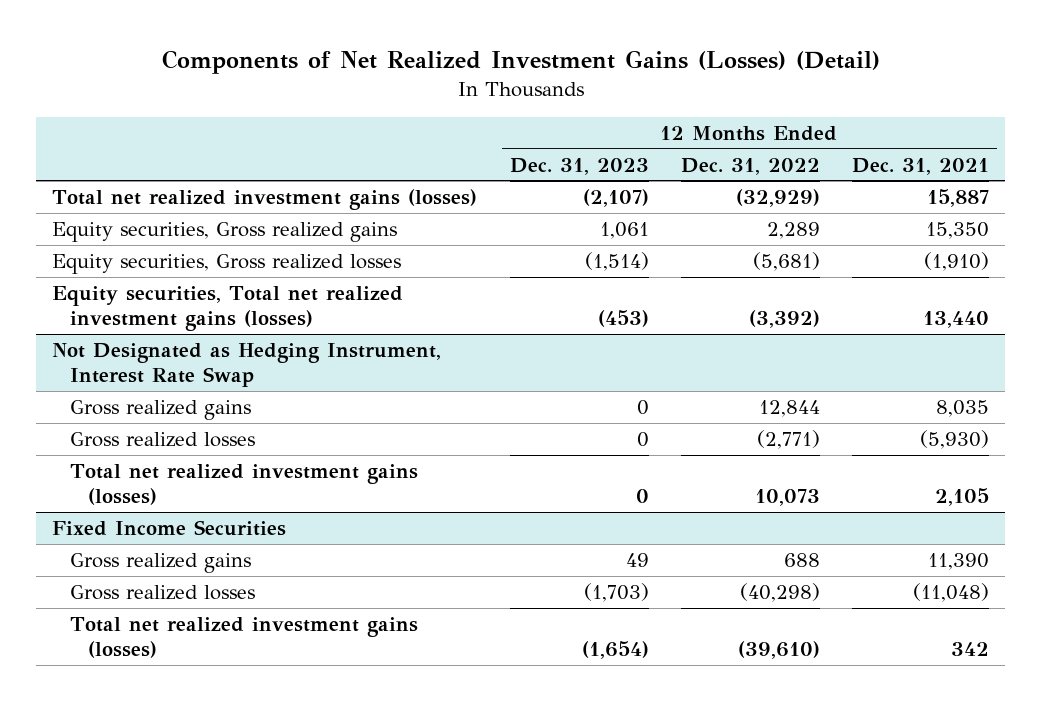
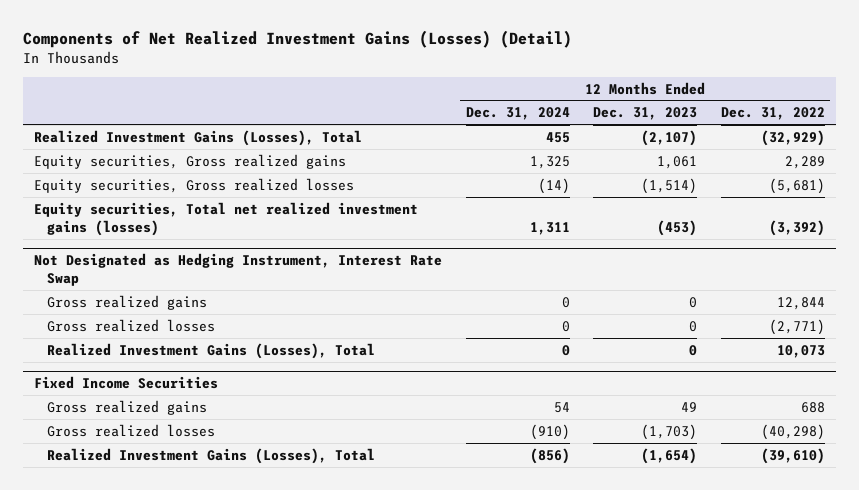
[851,157,989,175] Dec. 31, 2021 -> none
none -> [465,107,570,121] Dec. 31, 2024
[52,188,478,210] Total net realized investment gains (losses) -> [34,129,363,146] Realized Investment Gains (Losses), Total
[70,463,419,506] Total net realized investment gains (losses) -> [46,342,375,359] Realized Investment Gains (Losses), Total
[70,616,419,659] Total net realized investment gains (losses) -> [46,447,375,464] Realized Investment Gains (Losses), Total

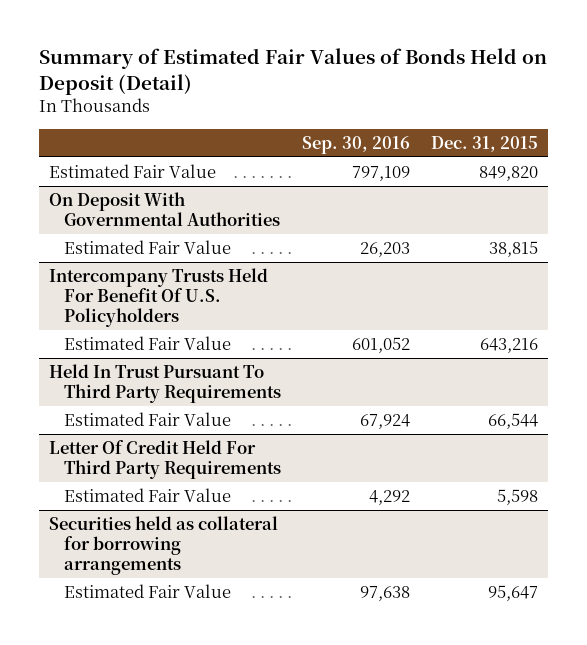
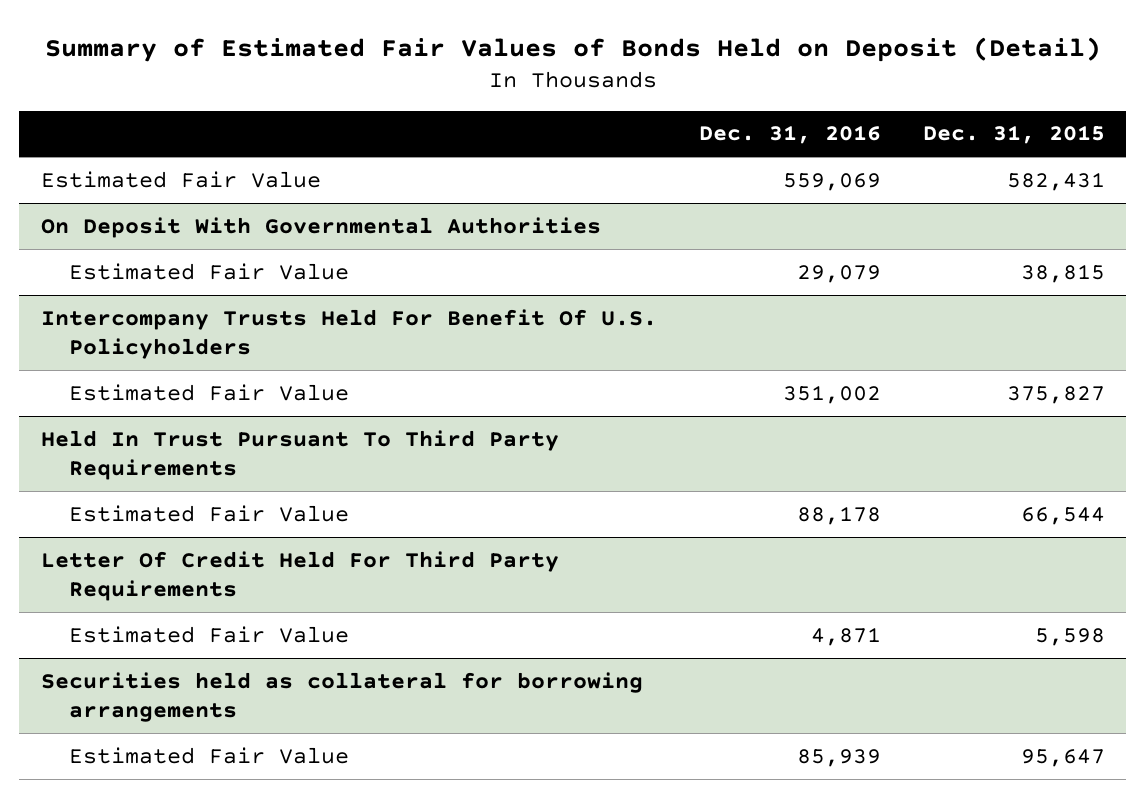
[302,135,411,154] Sep. 30, 2016 -> none
none -> [698,125,881,145] Dec. 31, 2016
[478,165,538,181] 849,820 -> [1007,171,1106,191] 582,431
[479,337,538,353] 643,216 -> [1007,385,1106,404] 375,827

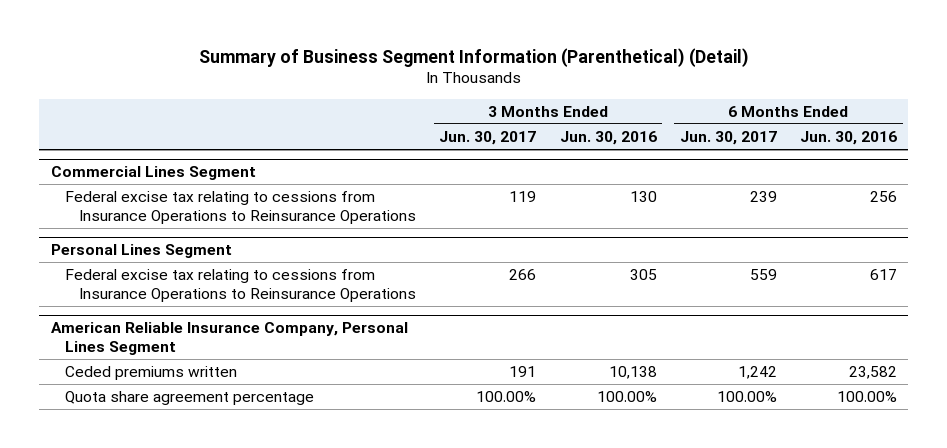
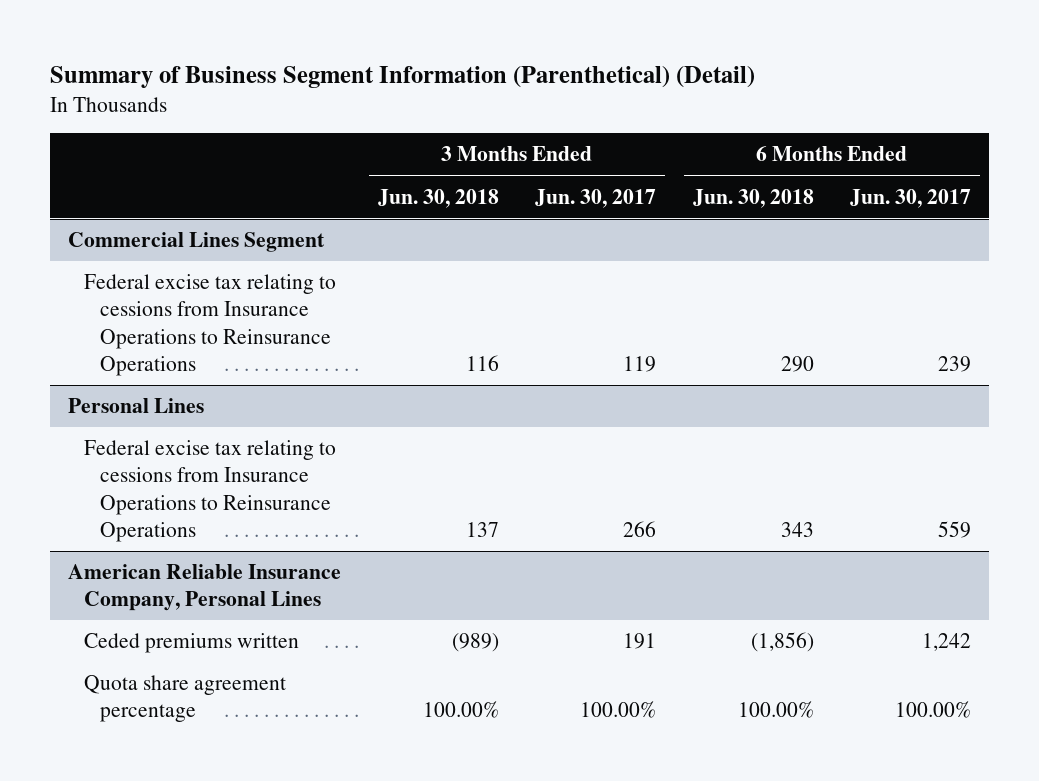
[559,130,657,145] Jun. 30, 2016 -> none
[799,130,897,145] Jun. 30, 2016 -> none
none -> [377,188,499,208] Jun. 30, 2018
none -> [692,188,814,208] Jun. 30, 2018
[50,244,232,259] Personal Lines Segment -> [68,398,205,414] Personal Lines
[50,322,408,355] American Reliable Insurance Company, Personal Lines Segment -> [68,564,342,612] American Reliable Insurance Company, Personal Lines

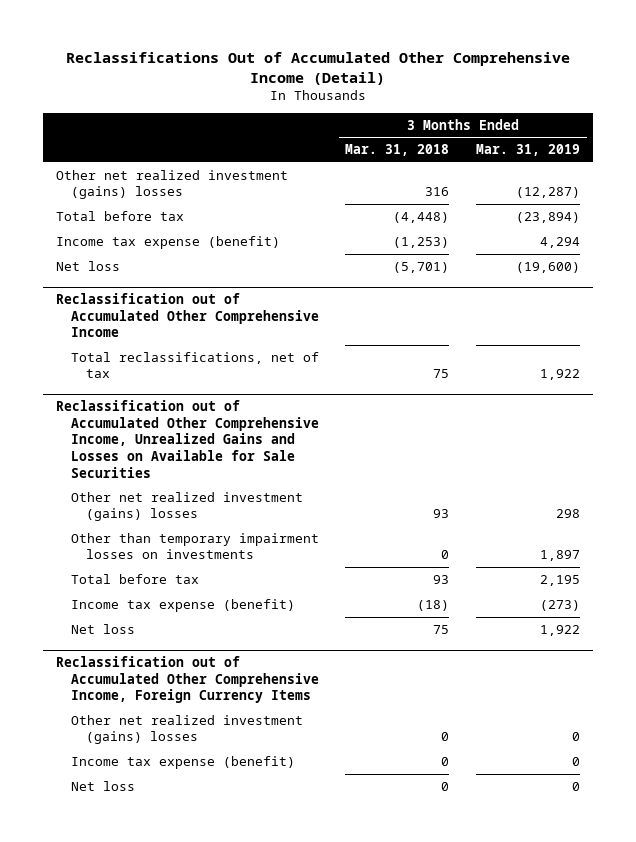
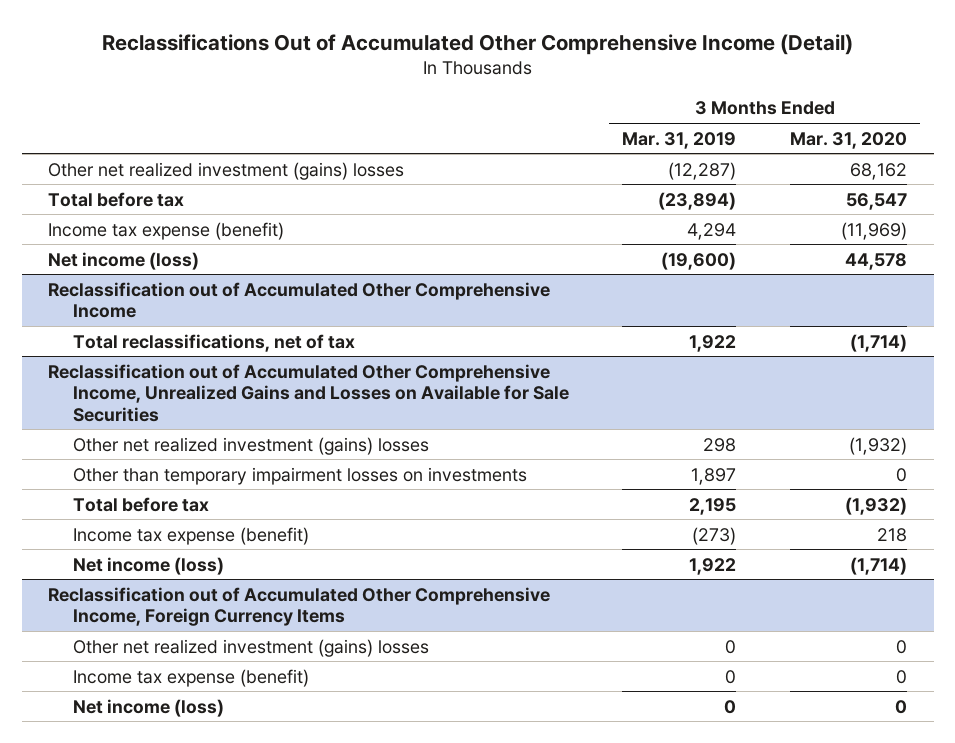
[345,144,450,157] Mar. 31, 2018 -> none
none -> [789,131,907,149] Mar. 31, 2020
[55,260,120,271] Net loss -> [48,251,200,270] Net income (loss)
[70,623,135,634] Net loss -> [72,556,224,575] Net income (loss)
[70,780,135,791] Net loss -> [72,698,224,717] Net income (loss)

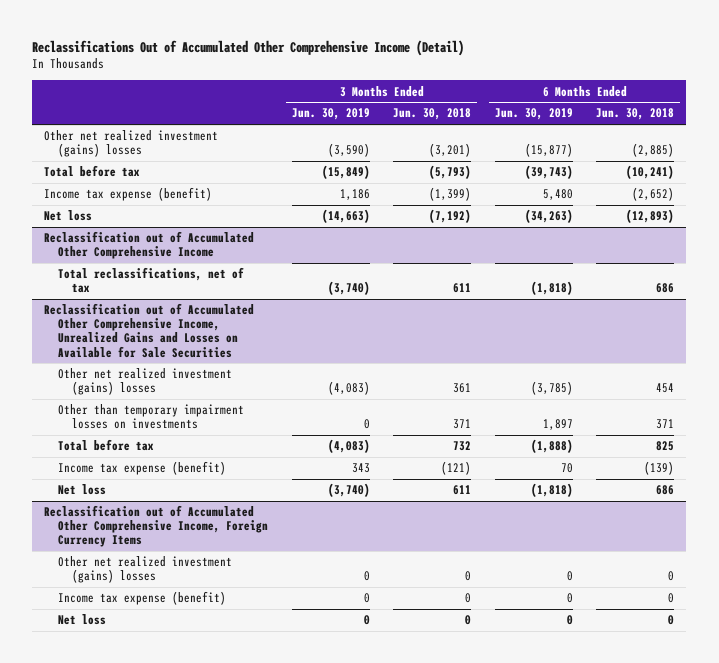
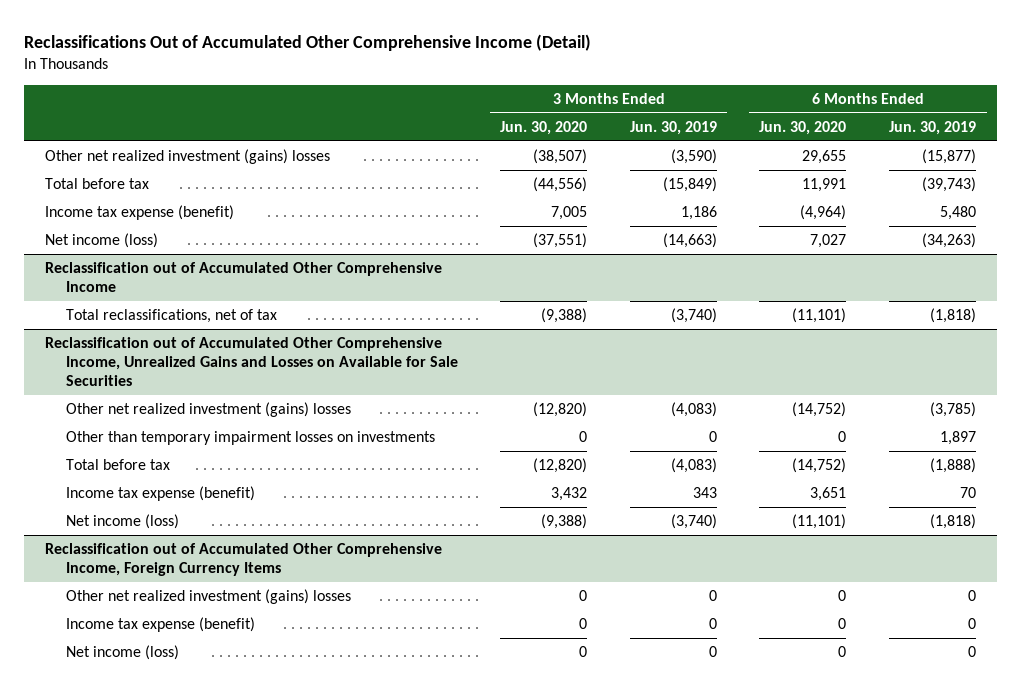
[393,108,472,121] Jun. 30, 2018 -> none
[596,108,675,121] Jun. 30, 2018 -> none
none -> [500,120,588,135] Jun. 30, 2020
none -> [759,120,847,135] Jun. 30, 2020
[44,210,93,222] Net loss -> [44,233,158,249] Net income (loss)
[58,484,107,496] Net loss -> [65,514,179,530] Net income (loss)
[58,614,107,626] Net loss -> [65,645,179,661] Net income (loss)

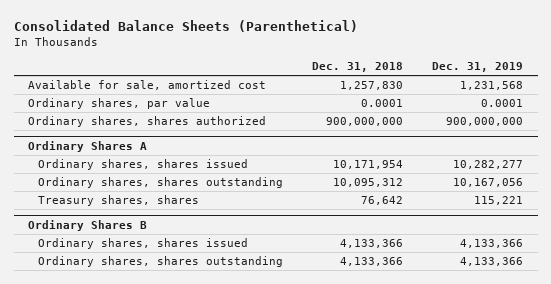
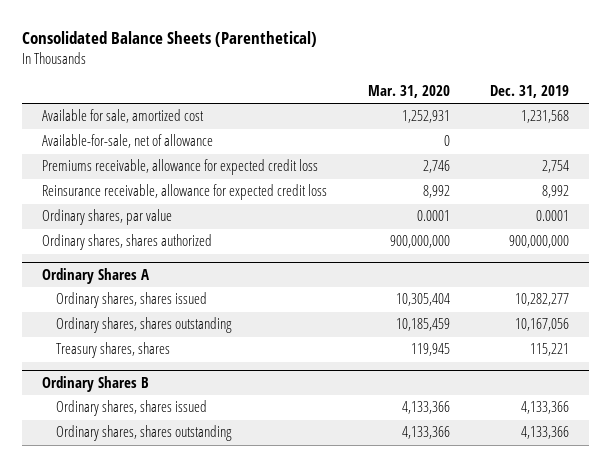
[312,61,404,72] Dec. 31, 2018 -> none
none -> [367,84,450,98] Mar. 31, 2020
none -> [42,134,214,149] Available-for-sale, net of allowance
none -> [42,159,319,176] Premiums receivable, allowance for expected credit loss
none -> [42,184,328,201] Reinsurance receivable, allowance for expected credit loss

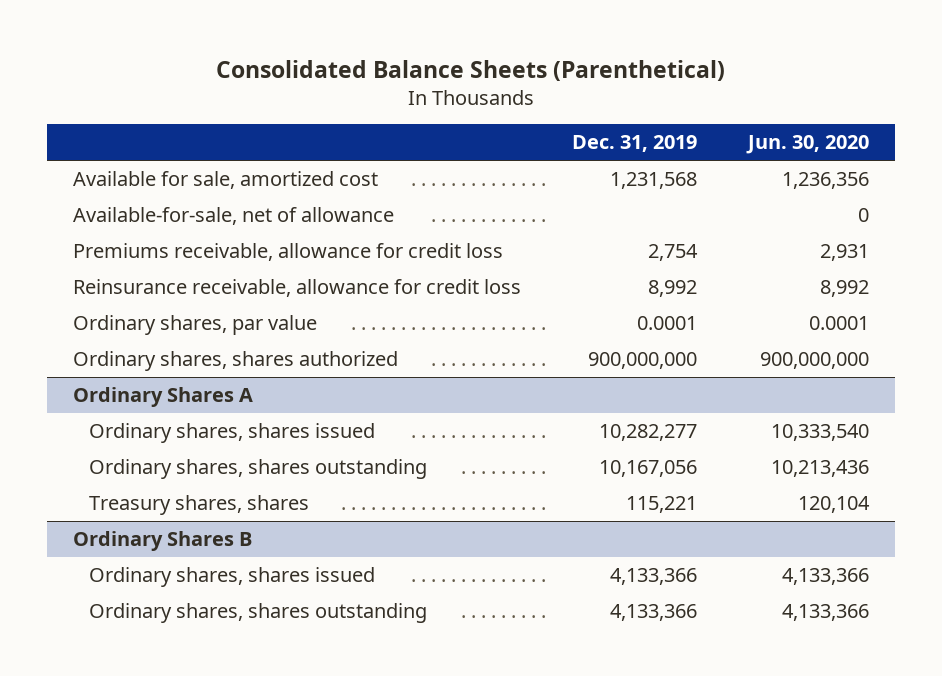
[367,84,450,98] Mar. 31, 2020 -> none
none -> [746,135,870,155] Jun. 30, 2020
[42,159,319,176] Premiums receivable, allowance for expected credit loss -> [72,242,503,261] Premiums receivable, allowance for credit loss
[42,184,328,201] Reinsurance receivable, allowance for expected credit loss -> [72,278,521,297] Reinsurance receivable, allowance for credit loss

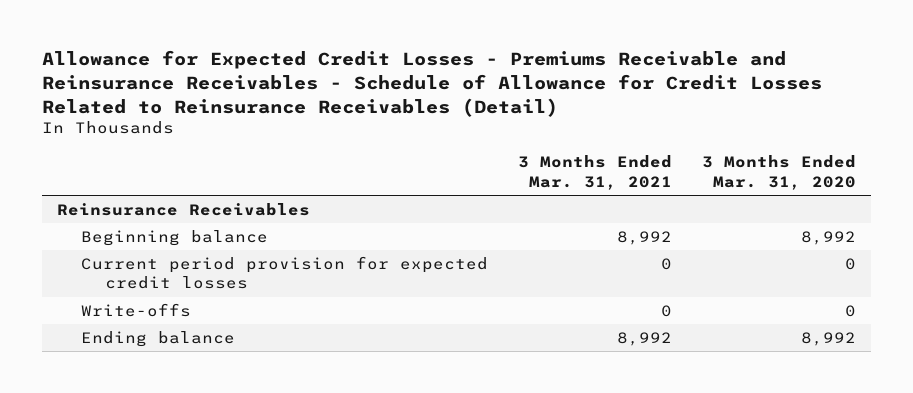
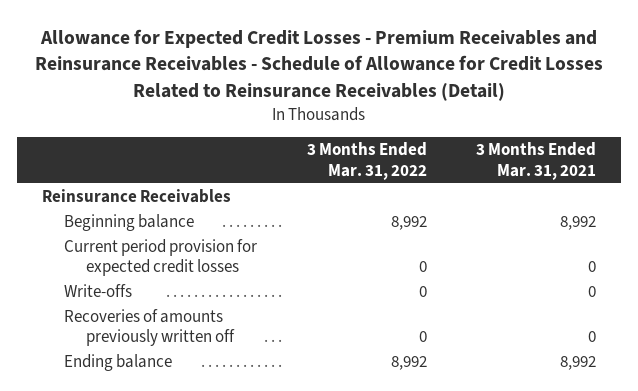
[41,50,822,117] Allowance for Expected Credit Losses - Premiums Receivable and Reinsurance Receivables - Schedule of Allowance for Credit Losses Related to Reinsurance Receivables (Detail) -> [35,28,604,101] Allowance for Expected Credit Losses - Premium Receivables and Reinsurance Receivables - Schedule of Allowance for Credit Losses Related to Reinsurance Receivables (Detail)
[701,155,856,190] 3 Months Ended Mar. 31, 2020 -> none
none -> [306,142,427,180] 3 Months Ended Mar. 31, 2022
none -> [64,309,236,347] Recoveries of amounts previously written off

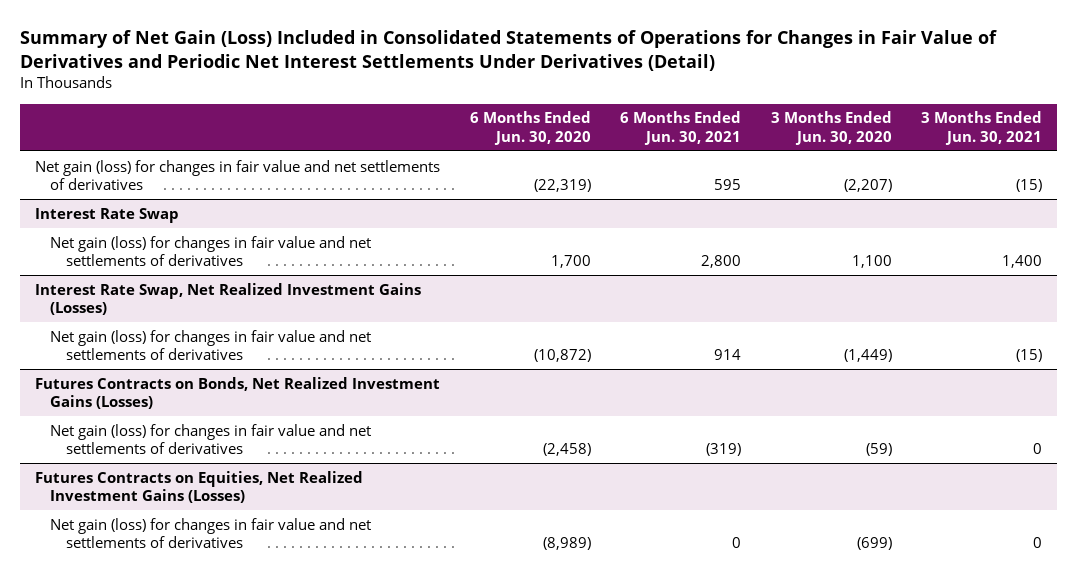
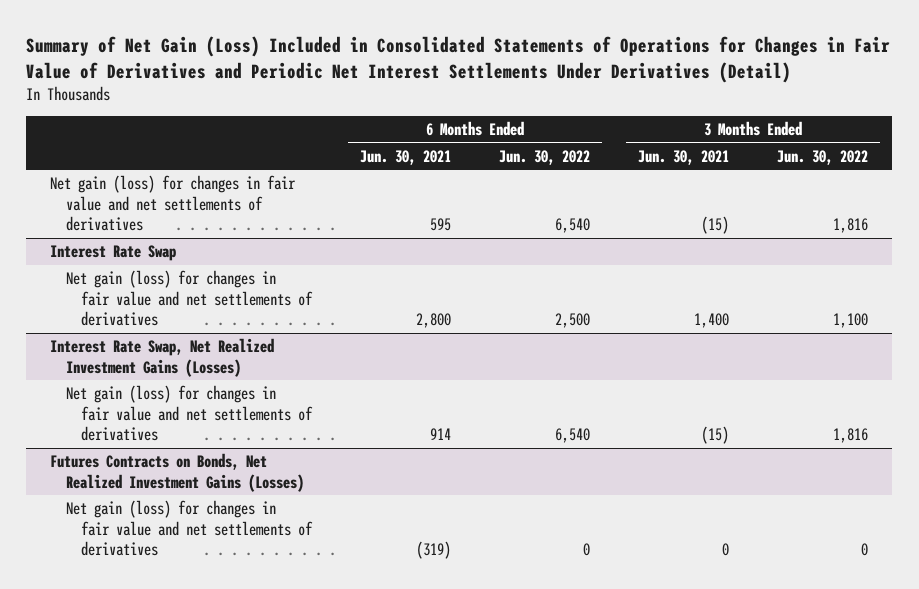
[469,111,591,145] 6 Months Ended Jun. 30, 2020 -> none
[770,111,892,145] 3 Months Ended Jun. 30, 2020 -> none
none -> [499,149,591,165] Jun. 30, 2022
none -> [777,149,869,165] Jun. 30, 2022
[35,470,364,503] Futures Contracts on Equities, Net Realized Investment Gains (Losses) -> none
[50,517,372,548] Net gain (loss) for changes in fair value and net settlements of derivatives -> none

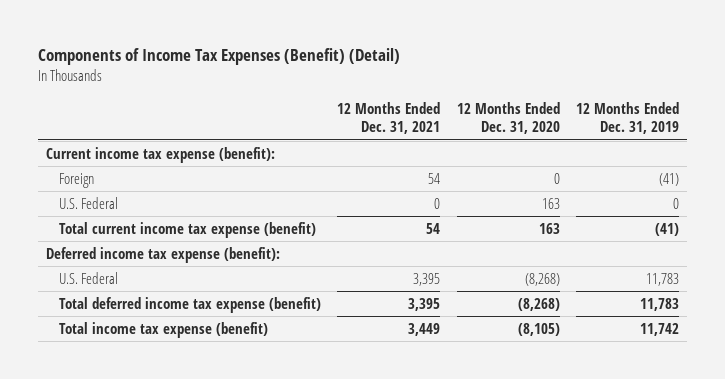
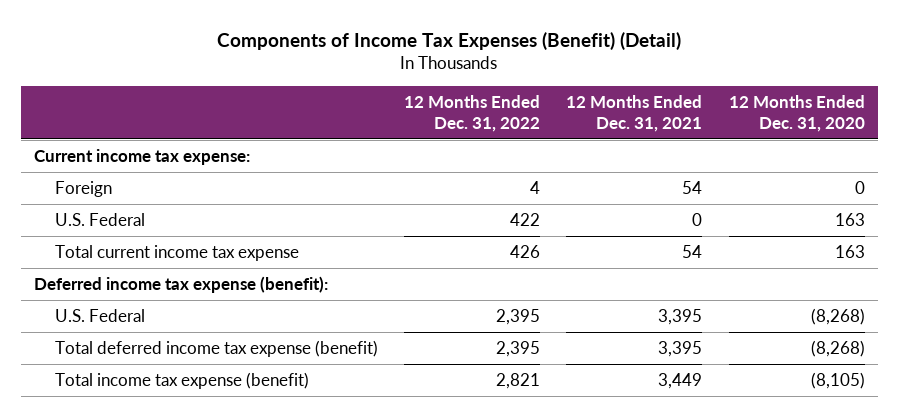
[576,101,680,135] 12 Months Ended Dec. 31, 2019 -> none
none -> [404,94,541,132] 12 Months Ended Dec. 31, 2022
[45,146,275,163] Current income tax expense (benefit): -> [34,148,251,165] Current income tax expense:
[58,221,316,238] Total current income tax expense (benefit) -> [55,244,300,261] Total current income tax expense

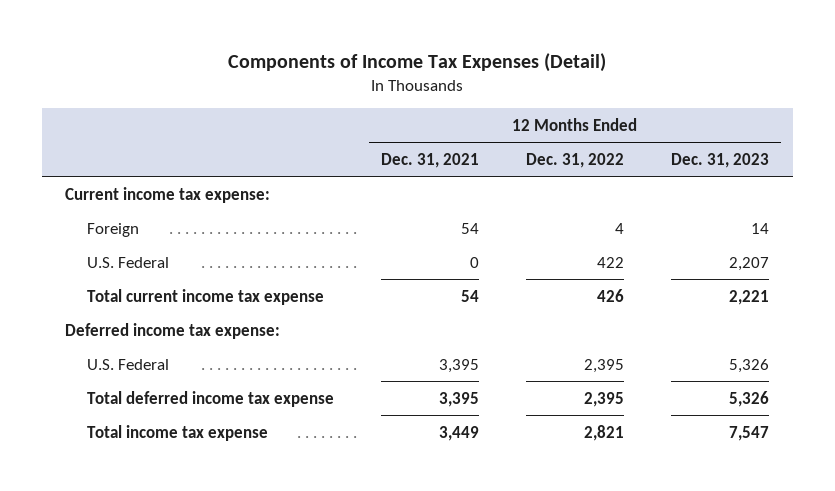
[217,31,682,50] Components of Income Tax Expenses (Benefit) (Detail) -> [228,53,607,73] Components of Income Tax Expenses (Detail)
[728,94,865,132] 12 Months Ended Dec. 31, 2020 -> none
none -> [671,152,770,168] Dec. 31, 2023
[34,275,329,293] Deferred income tax expense (benefit): -> [65,322,281,339] Deferred income tax expense:
[55,339,379,357] Total deferred income tax expense (benefit) -> [86,390,334,407] Total deferred income tax expense
[55,371,310,389] Total income tax expense (benefit) -> [86,424,268,441] Total income tax expense

